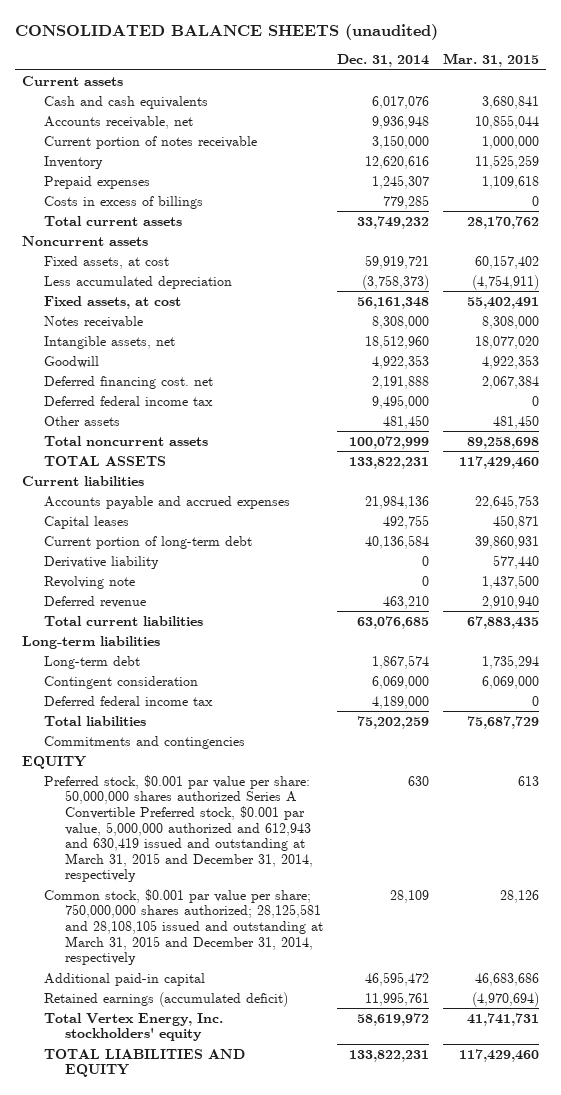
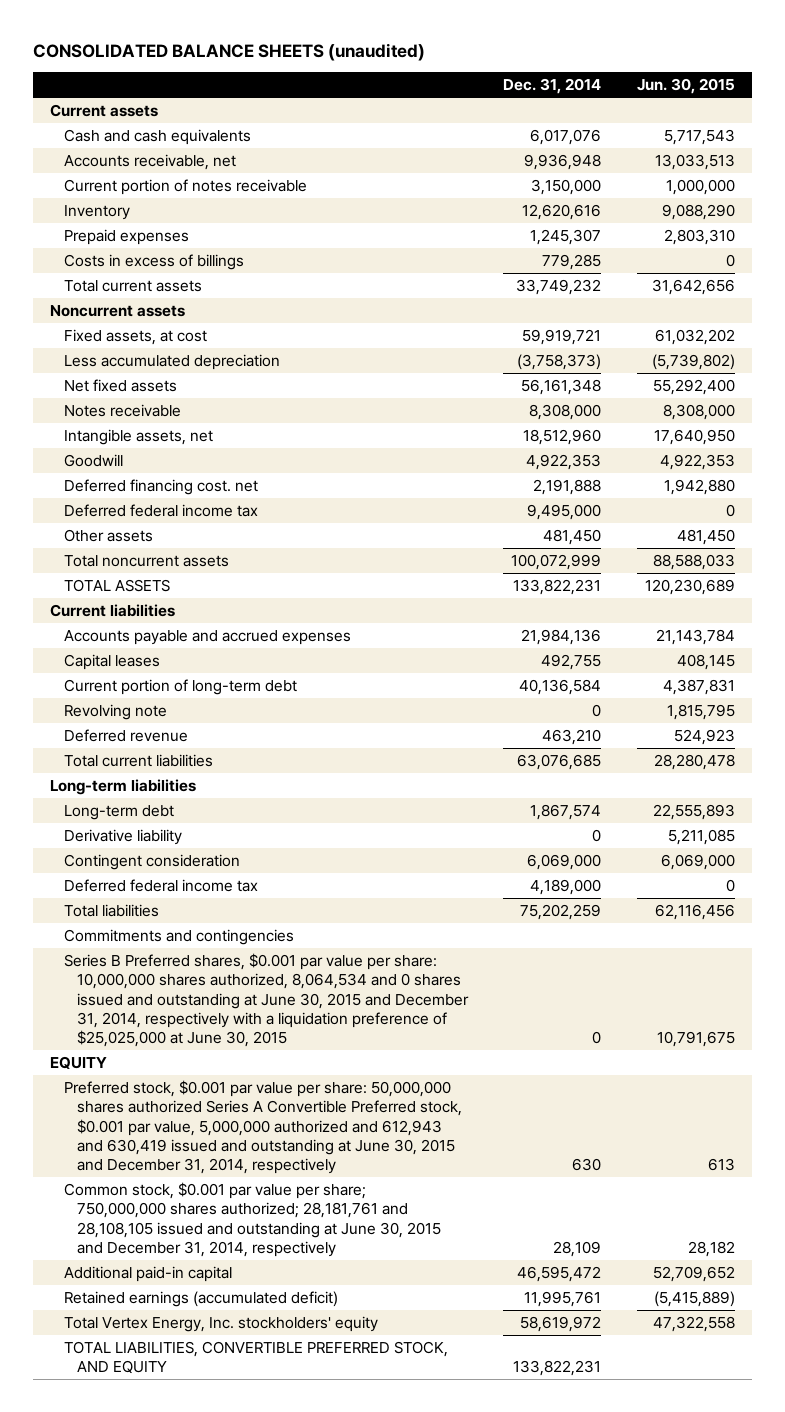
[442,53,539,68] Mar. 31, 2015 -> none
none -> [636,77,735,94] Jun. 30, 2015
[43,295,181,309] Fixed assets, at cost -> [63,379,177,393] Net fixed assets
[43,555,159,569] Derivative liability -> [63,829,182,846] Derivative liability
none -> [63,953,469,1047] Series B Preferred shares, $0.001 par value per share: 10,000,000 shares authorized, 8,064,534 and 0 shares issued and outstanding at June 30, 2015 and December 31, 2014, respectively with a liquidation preference of $25,025,000 at June 30, 2015
[43,774,313,883] Preferred stock, $0.001 par value per share: 50,000,000 shares authorized Series A Convertible Preferred stock, $0.001 par value, 5,000,000 authorized and 612,943 and 630,419 issued and outstanding at March 31, 2015 and December 31, 2014, respectively -> [63,1080,462,1174] Preferred stock, $0.001 par value per share: 50,000,000 shares authorized Series A Convertible Preferred stock, $0.001 par value, 5,000,000 authorized and 612,943 and 630,419 issued and outstanding at June 30, 2015 and December 31, 2014, respectively
[43,888,323,966] Common stock, $0.001 par value per share; 750,000,000 shares authorized; 28,125,581 and 28,108,105 issued and outstanding at March 31, 2015 and December 31, 2014, respectively -> [63,1182,441,1257] Common stock, $0.001 par value per share; 750,000,000 shares authorized; 28,181,761 and 28,108,105 issued and outstanding at June 30, 2015 and December 31, 2014, respectively
[43,1048,245,1078] TOTAL LIABILITIES AND EQUITY -> [63,1341,448,1375] TOTAL LIABILITIES, CONVERTIBLE PREFERRED STOCK, AND EQUITY

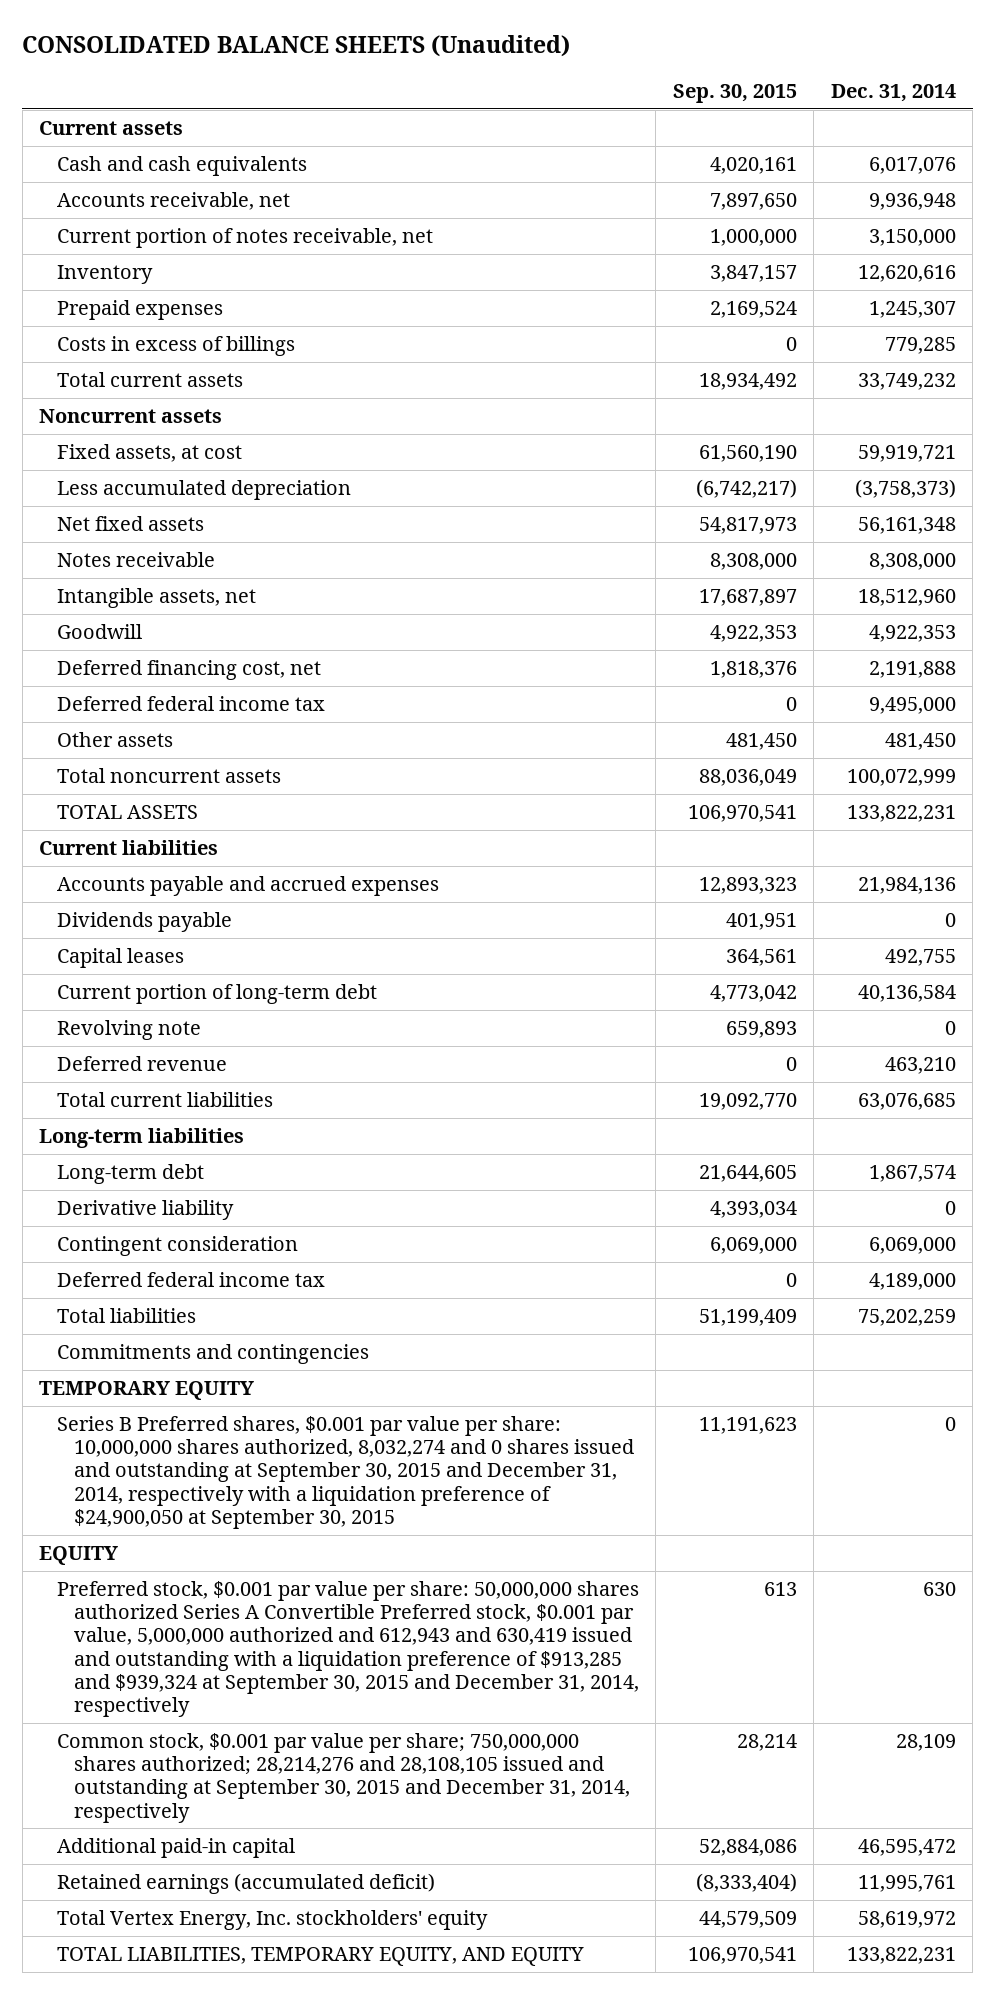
[32,42,425,61] CONSOLIDATED BALANCE SHEETS (unaudited) -> [22,35,571,58] CONSOLIDATED BALANCE SHEETS (Unaudited)
[636,77,735,94] Jun. 30, 2015 -> none
none -> [672,84,797,104] Sep. 30, 2015
[63,179,307,196] Current portion of notes receivable -> [56,227,433,248] Current portion of notes receivable, net
[63,479,258,496] Deferred financing cost. net -> [56,659,321,680] Deferred financing cost, net
none -> [56,911,232,932] Dividends payable
none -> [39,1380,255,1400] TEMPORARY EQUITY
[63,953,469,1047] Series B Preferred shares, $0.001 par value per share: 10,000,000 shares authorized, 8,064,534 and 0 shares issued and outstanding at June 30, 2015 and December 31, 2014, respectively with a liquidation preference of $25,025,000 at June 30, 2015 -> [56,1415,634,1530] Series B Preferred shares, $0.001 par value per share: 10,000,000 shares authorized, 8,032,274 and 0 shares issued and outstanding at September 30, 2015 and December 31, 2014, respectively with a liquidation preference of $24,900,050 at September 30, 2015
[63,1080,462,1174] Preferred stock, $0.001 par value per share: 50,000,000 shares authorized Series A Convertible Preferred stock, $0.001 par value, 5,000,000 authorized and 612,943 and 630,419 issued and outstanding at June 30, 2015 and December 31, 2014, respectively -> [56,1580,639,1718] Preferred stock, $0.001 par value per share: 50,000,000 shares authorized Series A Convertible Preferred stock, $0.001 par value, 5,000,000 authorized and 612,943 and 630,419 issued and outstanding with a liquidation preference of $913,285 and $939,324 at September 30, 2015 and December 31, 2014, respectively
[63,1182,441,1257] Common stock, $0.001 par value per share; 750,000,000 shares authorized; 28,181,761 and 28,108,105 issued and outstanding at June 30, 2015 and December 31, 2014, respectively -> [56,1732,630,1823] Common stock, $0.001 par value per share; 750,000,000 shares authorized; 28,214,276 and 28,108,105 issued and outstanding at September 30, 2015 and December 31, 2014, respectively
[63,1341,448,1375] TOTAL LIABILITIES, CONVERTIBLE PREFERRED STOCK, AND EQUITY -> [56,1946,584,1966] TOTAL LIABILITIES, TEMPORARY EQUITY, AND EQUITY

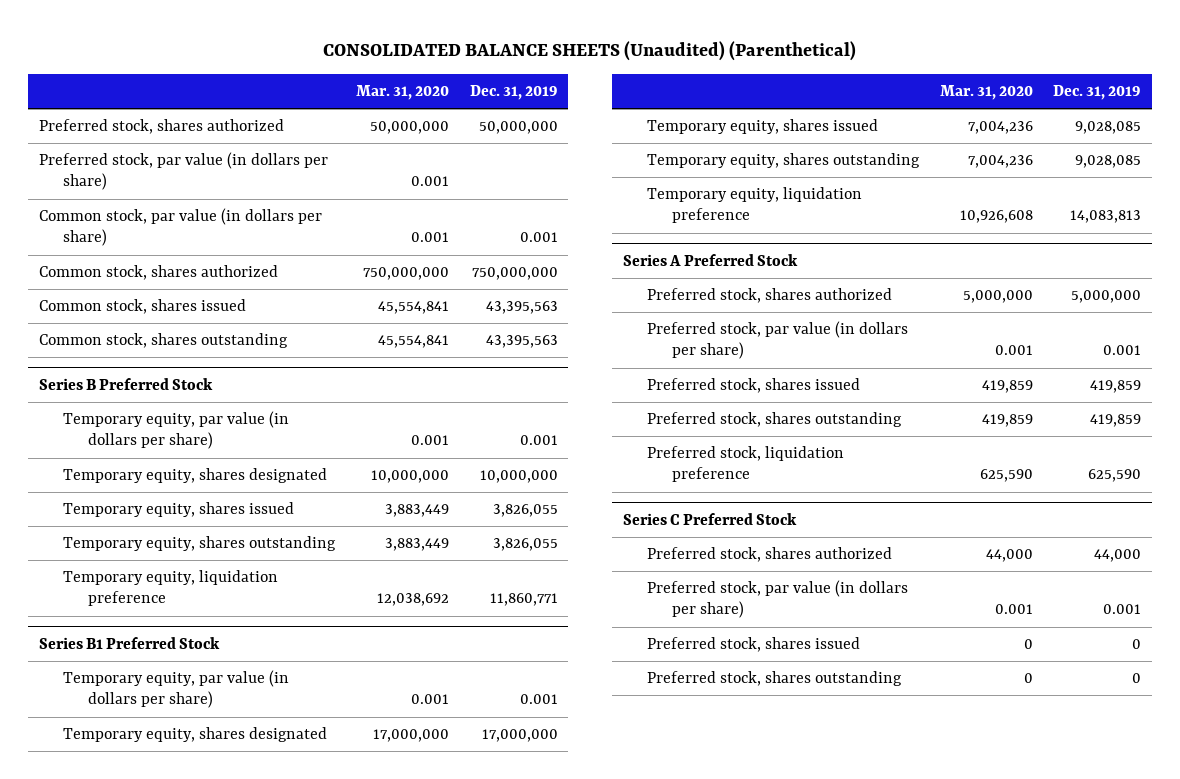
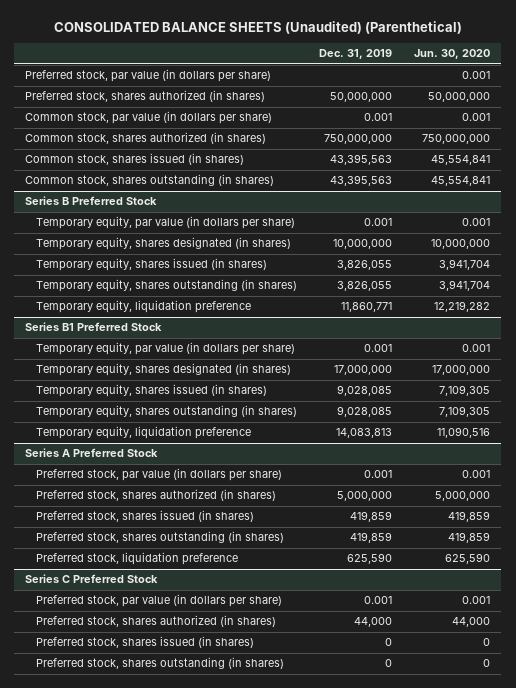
[355,85,449,101] Mar. 31, 2020 -> none
none -> [414,49,491,60] Jun. 30, 2020
[38,119,284,135] Preferred stock, shares authorized -> none
none -> [25,90,266,103] Preferred stock, shares authorized (in shares)
[38,265,278,281] Common stock, shares authorized -> [25,132,267,145] Common stock, shares authorized (in shares)
[38,299,246,315] Common stock, shares issued -> [25,153,245,166] Common stock, shares issued (in shares)
[38,333,288,349] Common stock, shares outstanding -> [25,174,275,187] Common stock, shares outstanding (in shares)
[63,468,328,484] Temporary equity, shares designated -> [36,237,292,251] Temporary equity, shares designated (in shares)
[63,502,295,518] Temporary equity, shares issued -> [36,258,268,272] Temporary equity, shares issued (in shares)
[63,536,337,552] Temporary equity, shares outstanding -> [36,279,298,293] Temporary equity, shares outstanding (in shares)
[63,727,328,743] Temporary equity, shares designated -> [36,363,292,377] Temporary equity, shares designated (in shares)
[647,119,879,135] Temporary equity, shares issued -> [36,384,268,398] Temporary equity, shares issued (in shares)
[647,153,921,169] Temporary equity, shares outstanding -> [36,405,298,419] Temporary equity, shares outstanding (in shares)
[647,288,893,304] Preferred stock, shares authorized -> none
none -> [36,489,277,502] Preferred stock, shares authorized (in shares)
[647,378,861,394] Preferred stock, shares issued -> [36,510,255,523] Preferred stock, shares issued (in shares)
[647,412,903,428] Preferred stock, shares outstanding -> [36,531,285,544] Preferred stock, shares outstanding (in shares)
[647,547,893,563] Preferred stock, shares authorized -> none
none -> [36,615,277,628] Preferred stock, shares authorized (in shares)
[647,637,861,653] Preferred stock, shares issued -> [36,636,255,649] Preferred stock, shares issued (in shares)
[647,671,903,687] Preferred stock, shares outstanding -> [36,657,285,670] Preferred stock, shares outstanding (in shares)

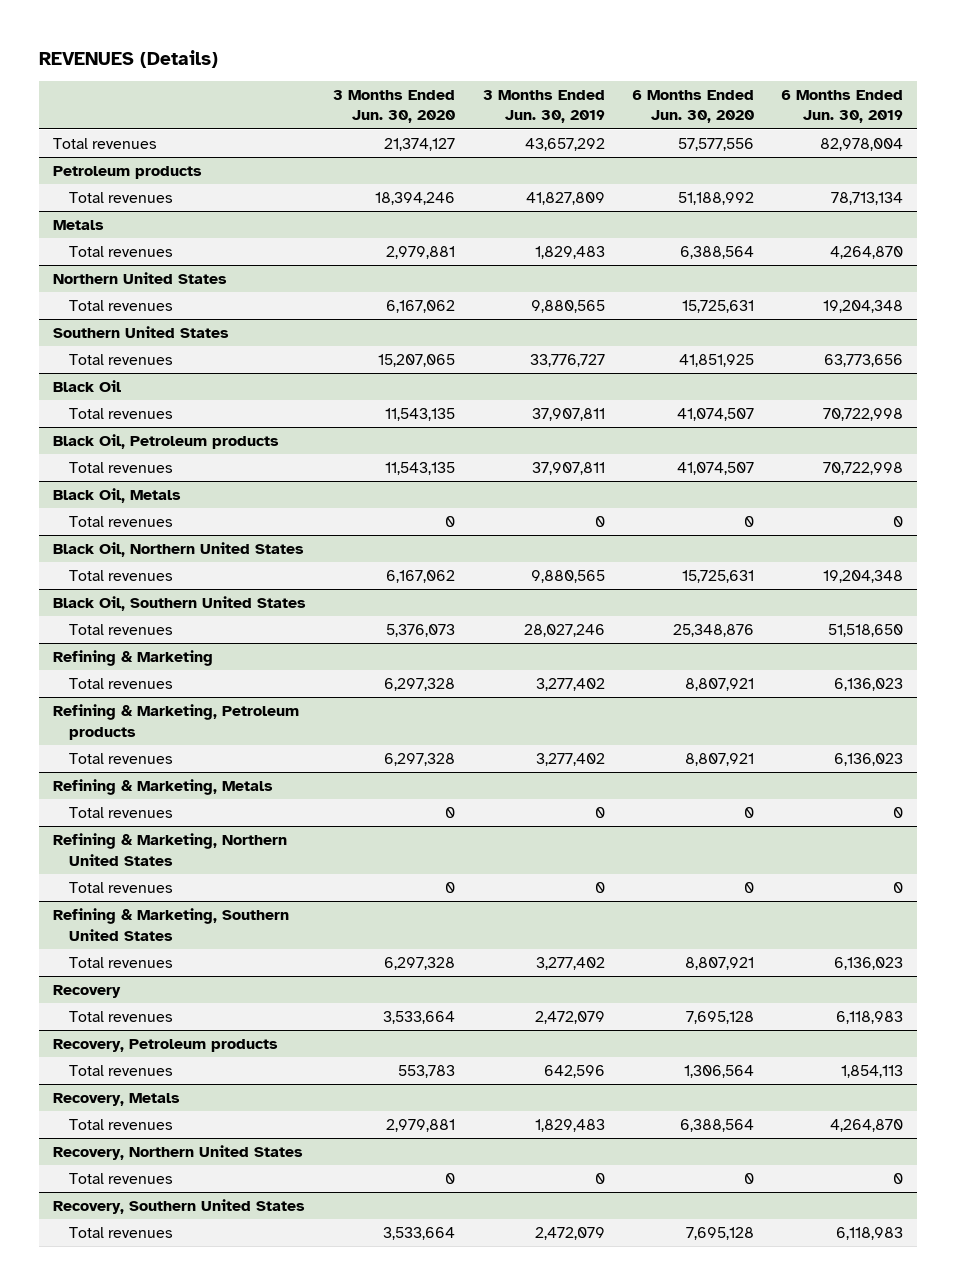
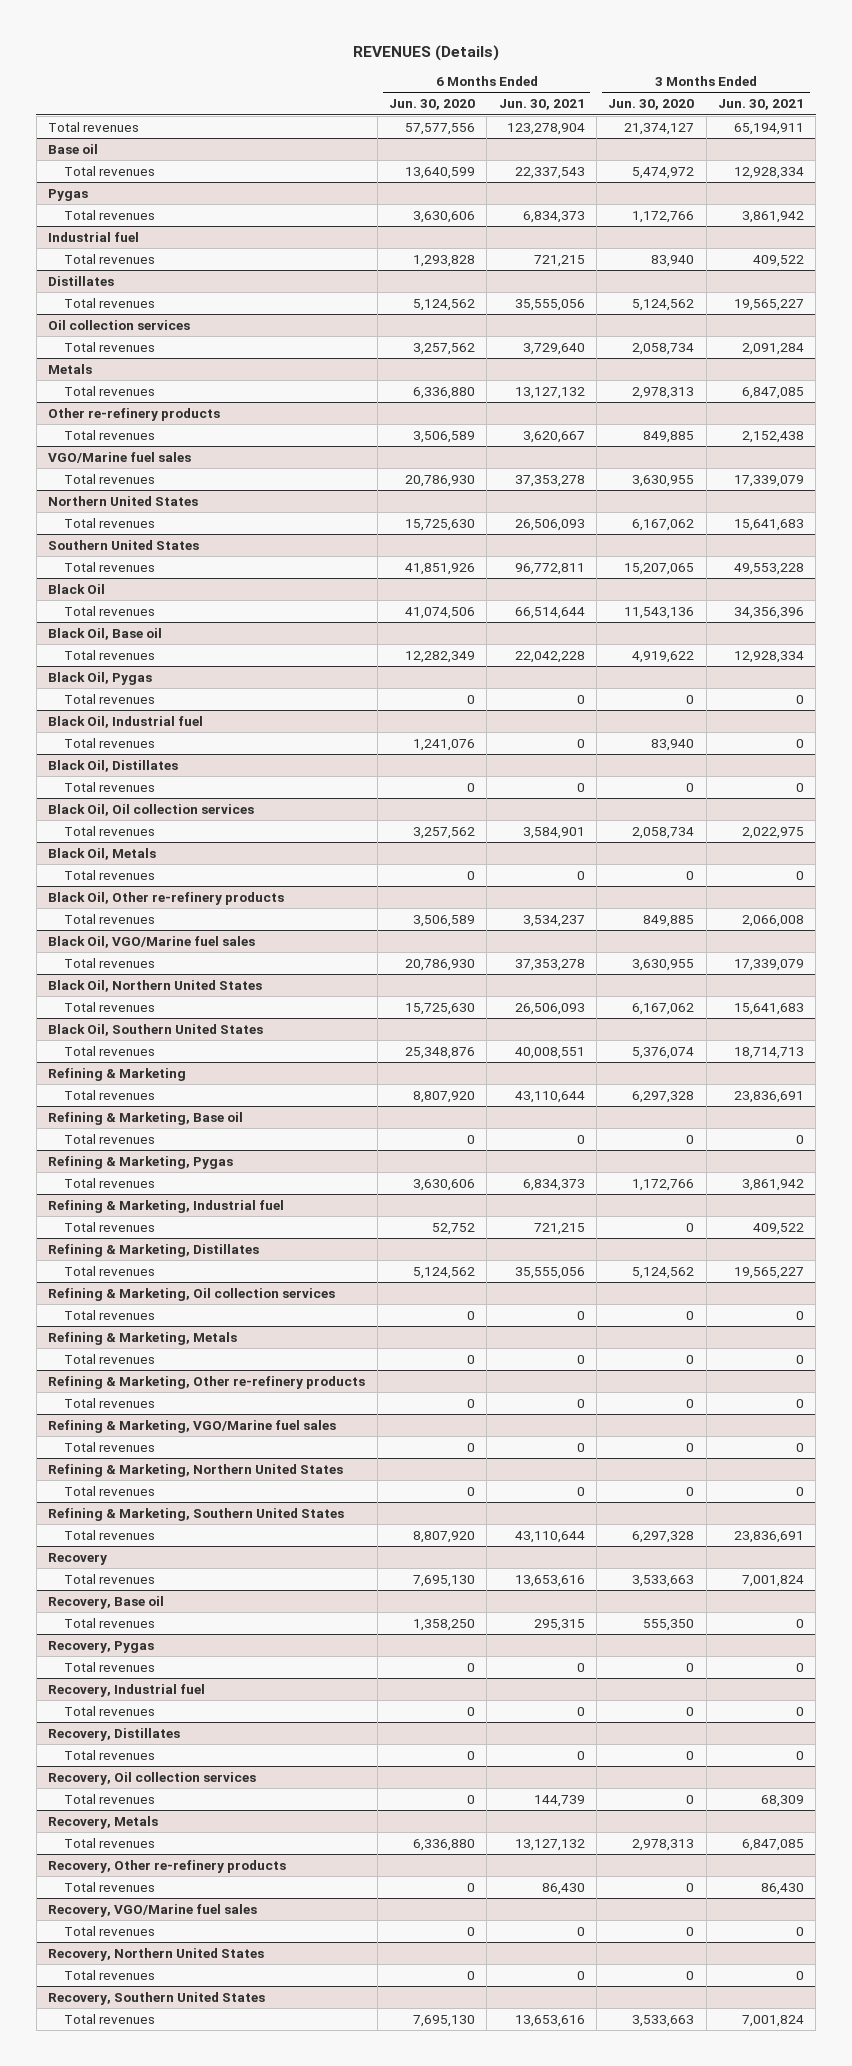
[482,89,605,124] 3 Months Ended Jun. 30, 2019 -> none
[780,89,903,124] 6 Months Ended Jun. 30, 2019 -> none
none -> [498,99,585,111] Jun. 30, 2021
none -> [717,99,804,111] Jun. 30, 2021
[53,166,203,180] Petroleum products -> none
none -> [48,143,99,154] Base oil
[375,192,456,206] 18,394,246 -> [632,166,695,179] 5,474,972
[677,192,754,206] 51,188,992 -> [404,166,475,179] 13,640,599
none -> [48,188,89,201] Pygas
none -> [63,209,155,220] Total revenues
none -> [48,231,140,242] Industrial fuel
none -> [63,253,155,264] Total revenues
none -> [48,275,115,286] Distillates
none -> [63,297,155,308] Total revenues
none -> [48,319,191,330] Oil collection services
none -> [63,341,155,352] Total revenues
[386,246,456,260] 2,979,881 -> [632,386,695,399] 2,978,313
[679,246,754,260] 6,388,564 -> [412,386,475,399] 6,336,880
none -> [48,407,221,421] Other re-refinery products
none -> [63,429,155,440] Total revenues
none -> [48,451,192,463] VGO/Marine fuel sales
none -> [63,473,155,484] Total revenues
[681,300,754,314] 15,725,631 -> [404,518,475,531] 15,725,630
[678,354,754,368] 41,851,925 -> [404,562,475,575] 41,851,926
[53,434,280,450] Black Oil, Petroleum products -> none
[385,408,456,422] 11,543,135 -> [624,606,695,619] 11,543,136
[676,408,754,422] 41,074,507 -> [404,606,475,619] 41,074,506
none -> [48,627,163,640] Black Oil, Base oil
[385,462,456,476] 11,543,135 -> [632,650,695,663] 4,919,622
[676,462,754,476] 41,074,507 -> [404,650,475,663] 12,282,349
none -> [48,671,153,685] Black Oil, Pygas
none -> [63,693,155,704] Total revenues
none -> [48,715,204,728] Black Oil, Industrial fuel
none -> [63,737,155,748] Total revenues
none -> [48,759,179,772] Black Oil, Distillates
none -> [63,781,155,792] Total revenues
none -> [48,803,255,816] Black Oil, Oil collection services
none -> [63,825,155,836] Total revenues
none -> [48,891,285,905] Black Oil, Other re-refinery products
none -> [63,913,155,924] Total revenues
none -> [48,935,256,948] Black Oil, VGO/Marine fuel sales
none -> [63,957,155,968] Total revenues
[681,570,754,584] 15,725,631 -> [404,1002,475,1015] 15,725,630
[386,624,456,638] 5,376,073 -> [632,1046,695,1059] 5,376,074
[53,704,300,740] Refining & Marketing, Petroleum products -> none
[684,678,754,692] 8,807,921 -> [412,1090,475,1103] 8,807,920
none -> [48,1111,244,1125] Refining & Marketing, Base oil
[384,753,456,767] 6,297,328 -> [686,1134,695,1144] 0
[684,753,754,767] 8,807,921 -> [466,1134,475,1144] 0
none -> [48,1155,234,1169] Refining & Marketing, Pygas
none -> [63,1177,155,1188] Total revenues
none -> [48,1199,285,1213] Refining & Marketing, Industrial fuel
none -> [63,1221,155,1232] Total revenues
none -> [48,1243,260,1257] Refining & Marketing, Distillates
none -> [63,1265,155,1276] Total revenues
none -> [48,1287,336,1301] Refining & Marketing, Oil collection services
none -> [63,1309,155,1320] Total revenues
none -> [48,1375,366,1389] Refining & Marketing, Other re-refinery products
none -> [63,1397,155,1408] Total revenues
none -> [48,1419,337,1433] Refining & Marketing, VGO/Marine fuel sales
none -> [63,1441,155,1452] Total revenues
[684,957,754,971] 8,807,921 -> [412,1530,475,1543] 8,807,920
[53,1039,279,1053] Recovery, Petroleum products -> none
[383,1011,456,1025] 3,533,664 -> [632,1574,695,1587] 3,533,663
[685,1011,754,1025] 7,695,128 -> [412,1574,475,1587] 7,695,130
none -> [48,1595,165,1609] Recovery, Base oil
[398,1065,456,1079] 553,783 -> [643,1618,695,1631] 555,350
[683,1065,754,1079] 1,306,564 -> [412,1618,475,1631] 1,358,250
none -> [48,1640,155,1653] Recovery, Pygas
none -> [63,1661,155,1672] Total revenues
none -> [48,1683,206,1697] Recovery, Industrial fuel
none -> [63,1705,155,1716] Total revenues
none -> [48,1727,181,1741] Recovery, Distillates
none -> [63,1749,155,1760] Total revenues
none -> [48,1771,257,1785] Recovery, Oil collection services
none -> [63,1793,155,1804] Total revenues
[386,1119,456,1133] 2,979,881 -> [632,1838,695,1851] 2,978,313
[679,1119,754,1133] 6,388,564 -> [412,1838,475,1851] 6,336,880
none -> [48,1859,287,1873] Recovery, Other re-refinery products
none -> [63,1881,155,1892] Total revenues
none -> [48,1903,258,1917] Recovery, VGO/Marine fuel sales
none -> [63,1925,155,1936] Total revenues
[383,1227,456,1241] 3,533,664 -> [632,2014,695,2027] 3,533,663
[685,1227,754,1241] 7,695,128 -> [412,2014,475,2027] 7,695,130

